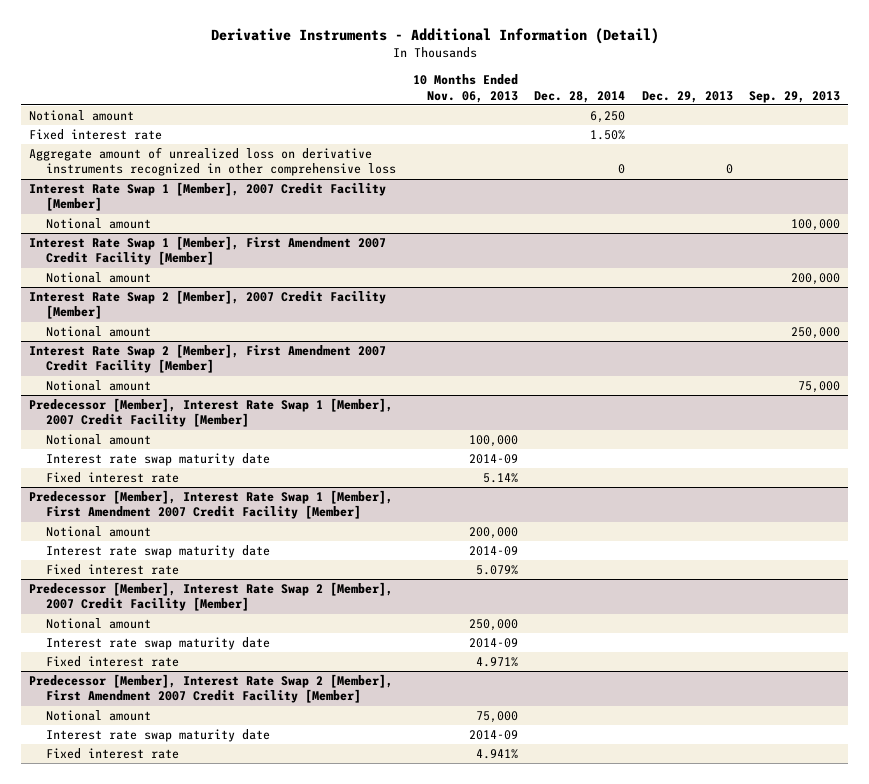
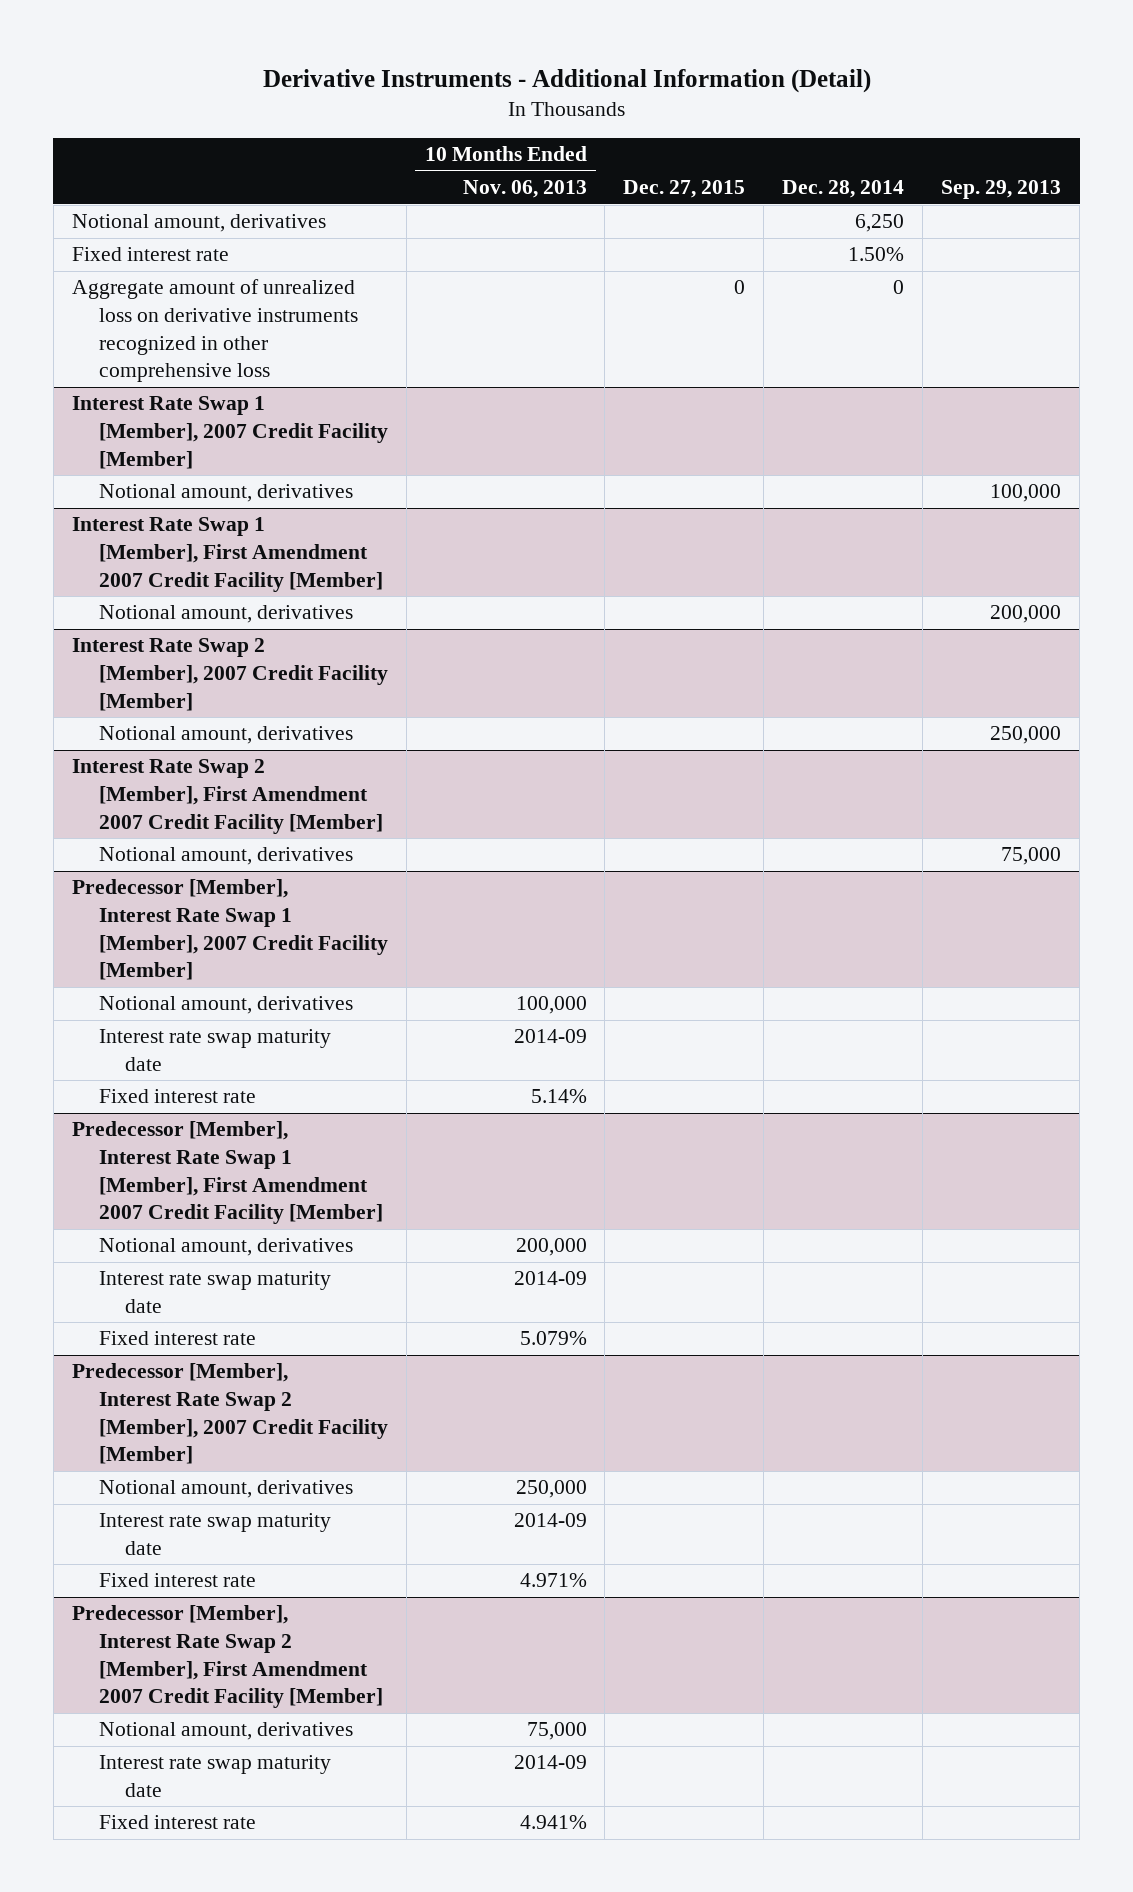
[641,90,733,103] Dec. 29, 2013 -> none
none -> [623,180,746,199] Dec. 27, 2015
[28,109,134,121] Notional amount -> [71,214,326,233] Notional amount, derivatives
[46,217,152,229] Notional amount -> [98,484,353,503] Notional amount, derivatives
[46,271,152,283] Notional amount -> [98,605,353,624] Notional amount, derivatives
[46,325,152,337] Notional amount -> [98,726,353,745] Notional amount, derivatives
[46,379,152,391] Notional amount -> [98,847,353,866] Notional amount, derivatives
[46,433,152,445] Notional amount -> [98,996,353,1015] Notional amount, derivatives
[46,525,152,537] Notional amount -> [98,1238,353,1257] Notional amount, derivatives
[46,617,152,629] Notional amount -> [98,1480,353,1499] Notional amount, derivatives
[46,709,152,721] Notional amount -> [98,1722,353,1741] Notional amount, derivatives

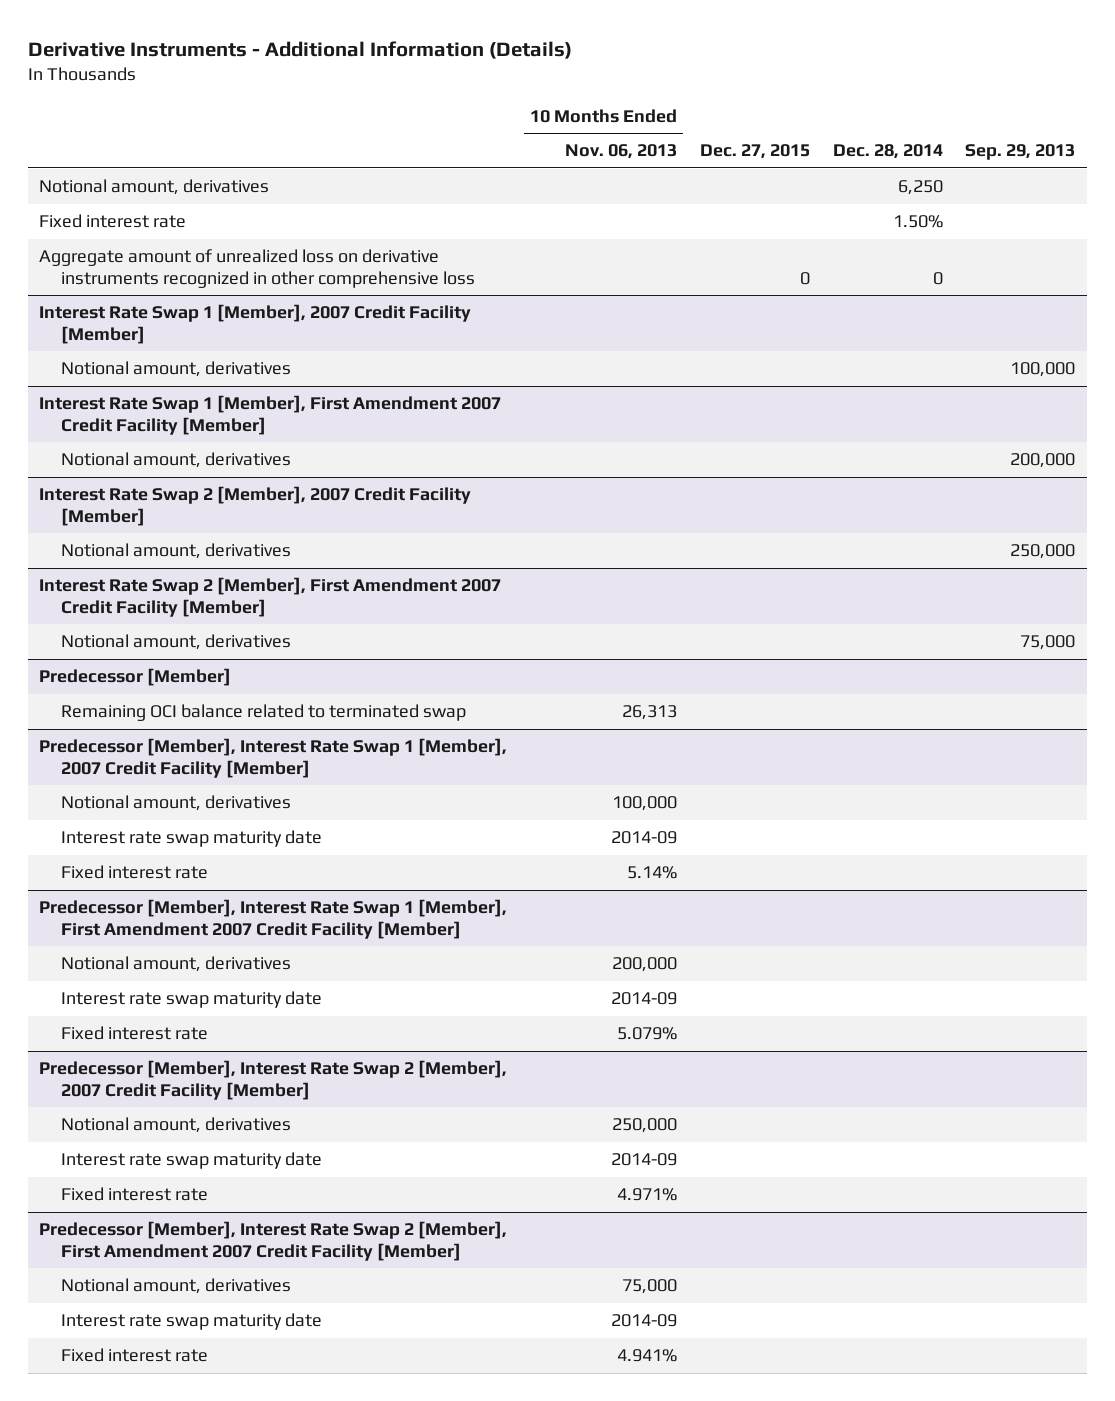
[262,68,871,93] Derivative Instruments - Additional Information (Detail) -> [28,41,573,60] Derivative Instruments - Additional Information (Details)
none -> [39,668,232,687] Predecessor [Member]
none -> [60,704,466,722] Remaining OCI balance related to terminated swap

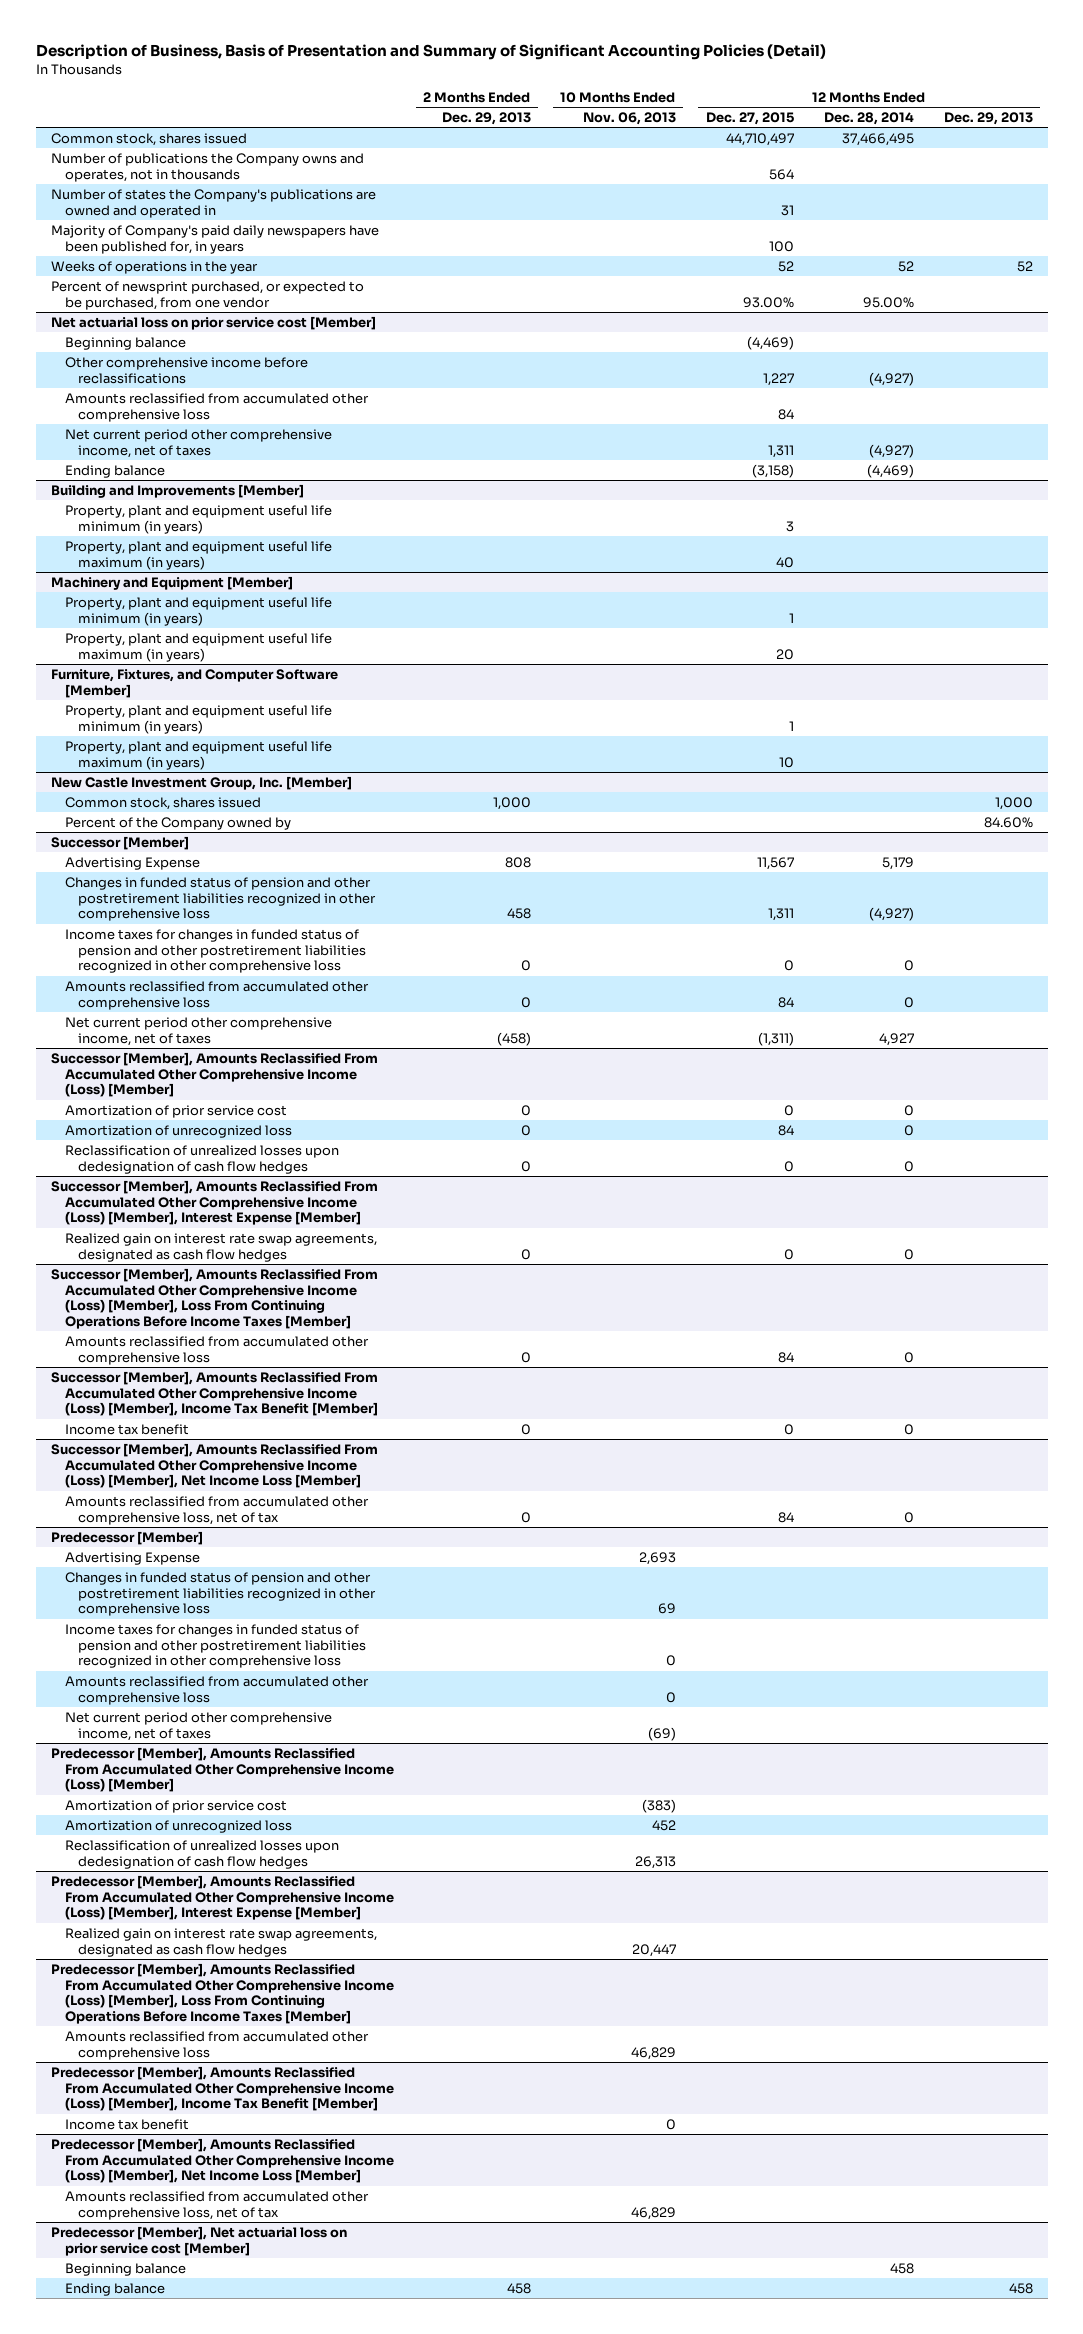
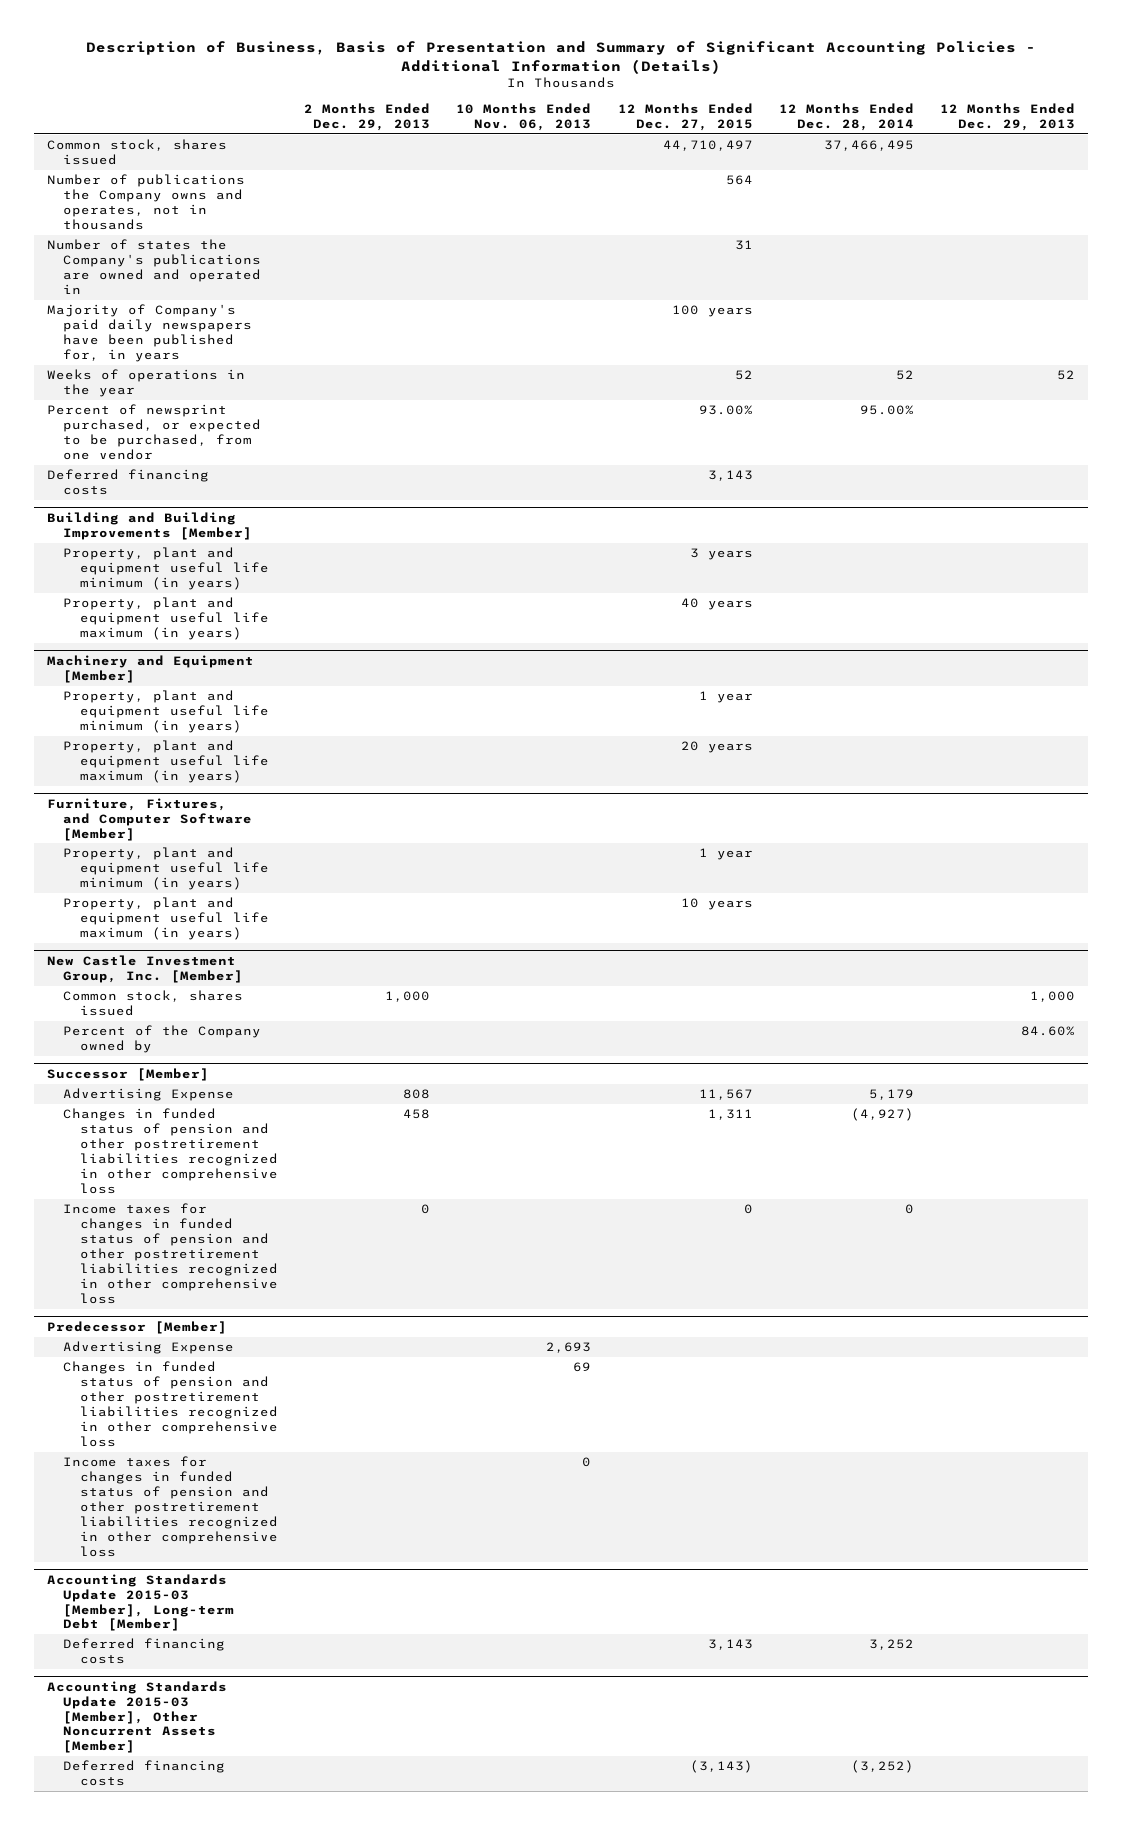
[35,43,826,60] Description of Business, Basis of Presentation and Summary of Significant Accounting Policies (Detail) -> [86,41,1037,74] Description of Business, Basis of Presentation and Summary of Significant Accounting Policies - Additional Information (Details)
[768,240,794,252] 100 -> [671,305,753,318] 100 years
[50,315,376,330] Net actuarial loss on prior service cost [Member] -> none
[64,336,186,350] Beginning balance -> none
[64,356,308,384] Other comprehensive income before reclassifications -> none
[64,392,369,422] Amounts reclassified from accumulated other comprehensive loss -> none
[64,428,332,458] Net current period other comprehensive income, net of taxes -> none
[64,464,165,478] Ending balance -> none
none -> [47,469,210,496] Deferred financing costs
[50,483,304,498] Building and Improvements [Member] -> [47,511,253,540] Building and Building Improvements [Member]
[785,520,794,532] 3 -> [689,548,753,561] 3 years
[775,556,794,568] 40 -> [680,598,753,611] 40 years
[788,612,794,623] 1 -> [698,691,753,704] 1 year
[775,648,794,660] 20 -> [680,741,753,754] 20 years
[788,720,794,731] 1 -> [698,848,753,861] 1 year
[778,756,794,768] 10 -> [680,898,753,911] 10 years
[64,980,369,1010] Amounts reclassified from accumulated other comprehensive loss -> none
[64,1016,332,1046] Net current period other comprehensive income, net of taxes -> none
[50,1051,378,1098] Successor [Member], Amounts Reclassified From Accumulated Other Comprehensive Income (Loss) [Member] -> none
[64,1104,287,1118] Amortization of prior service cost -> none
[64,1124,292,1138] Amortization of unrecognized loss -> none
[64,1144,339,1174] Reclassification of unrealized losses upon dedesignation of cash flow hedges -> none
[50,1179,378,1226] Successor [Member], Amounts Reclassified From Accumulated Other Comprehensive Income (Loss) [Member], Interest Expense [Member] -> none
[64,1232,377,1262] Realized gain on interest rate swap agreements, designated as cash flow hedges -> none
[50,1267,378,1329] Successor [Member], Amounts Reclassified From Accumulated Other Comprehensive Income (Loss) [Member], Loss From Continuing Operations Before Income Taxes [Member] -> none
[64,1335,369,1365] Amounts reclassified from accumulated other comprehensive loss -> none
[50,1370,378,1417] Successor [Member], Amounts Reclassified From Accumulated Other Comprehensive Income (Loss) [Member], Income Tax Benefit [Member] -> none
[64,1423,189,1435] Income tax benefit -> none
[50,1442,378,1489] Successor [Member], Amounts Reclassified From Accumulated Other Comprehensive Income (Loss) [Member], Net Income Loss [Member] -> none
[64,1495,369,1525] Amounts reclassified from accumulated other comprehensive loss, net of tax -> none
[64,1675,369,1705] Amounts reclassified from accumulated other comprehensive loss -> none
[64,1711,332,1741] Net current period other comprehensive income, net of taxes -> none
[50,1746,394,1793] Predecessor [Member], Amounts Reclassified From Accumulated Other Comprehensive Income (Loss) [Member] -> none
[64,1799,287,1813] Amortization of prior service cost -> none
[64,1819,292,1833] Amortization of unrecognized loss -> none
[64,1839,339,1869] Reclassification of unrealized losses upon dedesignation of cash flow hedges -> none
[50,1874,394,1921] Predecessor [Member], Amounts Reclassified From Accumulated Other Comprehensive Income (Loss) [Member], Interest Expense [Member] -> none
[64,1927,377,1957] Realized gain on interest rate swap agreements, designated as cash flow hedges -> none
[50,1962,394,2024] Predecessor [Member], Amounts Reclassified From Accumulated Other Comprehensive Income (Loss) [Member], Loss From Continuing Operations Before Income Taxes [Member] -> none
[64,2030,369,2060] Amounts reclassified from accumulated other comprehensive loss -> none
[50,2065,394,2112] Predecessor [Member], Amounts Reclassified From Accumulated Other Comprehensive Income (Loss) [Member], Income Tax Benefit [Member] -> none
[64,2118,189,2130] Income tax benefit -> none
[50,2137,394,2184] Predecessor [Member], Amounts Reclassified From Accumulated Other Comprehensive Income (Loss) [Member], Net Income Loss [Member] -> none
[64,2190,369,2220] Amounts reclassified from accumulated other comprehensive loss, net of tax -> none
[50,2225,347,2256] Predecessor [Member], Net actuarial loss on prior service cost [Member] -> none
[64,2262,186,2276] Beginning balance -> none
[64,2282,165,2296] Ending balance -> none
none -> [47,1573,235,1632] Accounting Standards Update 2015-03 [Member], Long-term Debt [Member]
none -> [63,1638,226,1665] Deferred financing costs
none -> [47,1680,228,1754] Accounting Standards Update 2015-03 [Member], Other Noncurrent Assets [Member]
none -> [63,1760,226,1787] Deferred financing costs

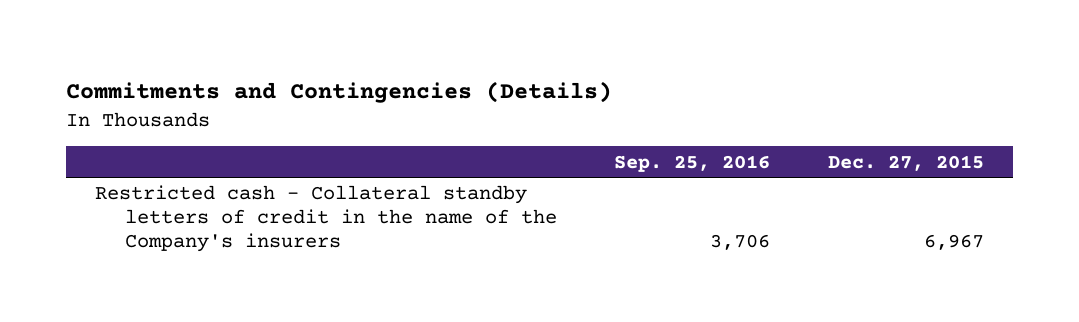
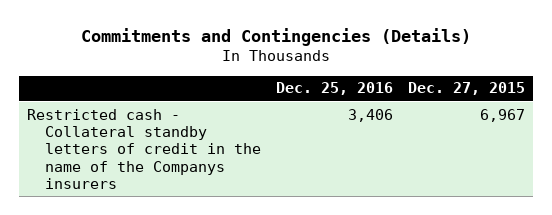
[614,154,771,172] Sep. 25, 2016 -> none
none -> [275,82,393,96] Dec. 25, 2016
[94,185,557,252] Restricted cash - Collateral standby letters of credit in the name of the Company's insurers -> [26,108,261,190] Restricted cash - Collateral standby letters of credit in the name of the Companys insurers

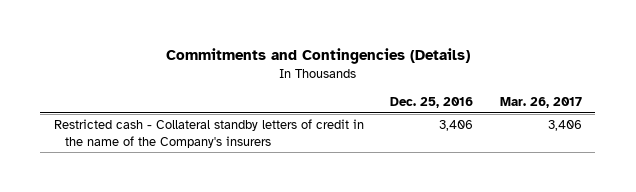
[408,82,526,96] Dec. 27, 2015 -> none
none -> [500,97,583,109] Mar. 26, 2017
[26,108,261,190] Restricted cash - Collateral standby letters of credit in the name of the Companys insurers -> [53,119,364,148] Restricted cash - Collateral standby letters of credit in the name of the Company's insurers

